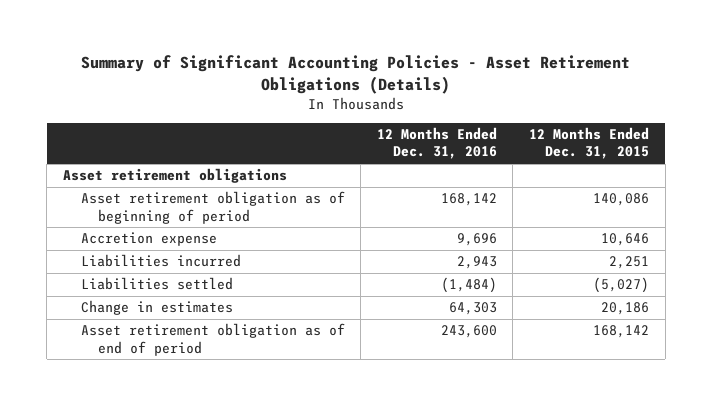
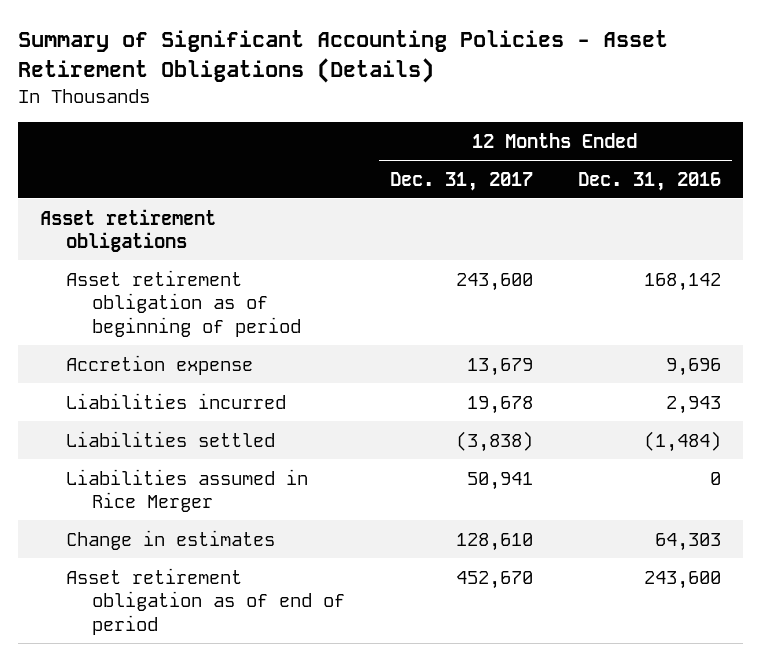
[528,127,649,160] 12 Months Ended Dec. 31, 2015 -> none
none -> [389,171,533,191] Dec. 31, 2017
none -> [66,468,309,513] Liabilities assumed in Rice Merger

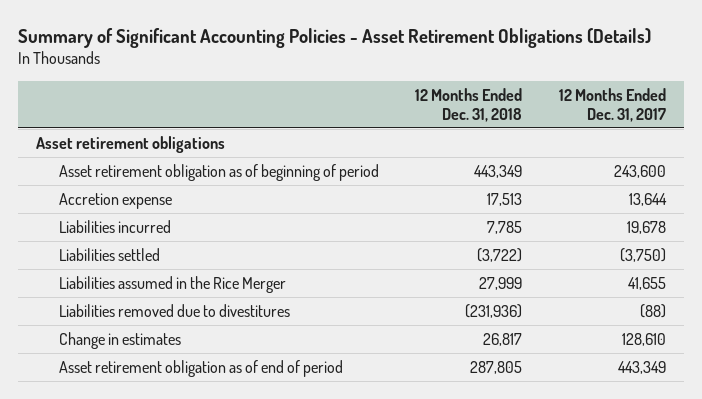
[577,171,721,191] Dec. 31, 2016 -> none
none -> [415,87,523,122] 12 Months Ended Dec. 31, 2018
[466,357,533,376] 13,679 -> [628,192,667,206] 13,644
[455,430,533,452] (3,838) -> [619,247,666,262] (3,750)
[66,468,309,513] Liabilities assumed in Rice Merger -> [58,275,286,293] Liabilities assumed in the Rice Merger
[466,471,533,490] 50,941 -> [627,276,666,290] 41,655
none -> [58,303,290,317] Liabilities removed due to divestitures
[455,570,533,589] 452,670 -> [617,360,666,374] 443,349

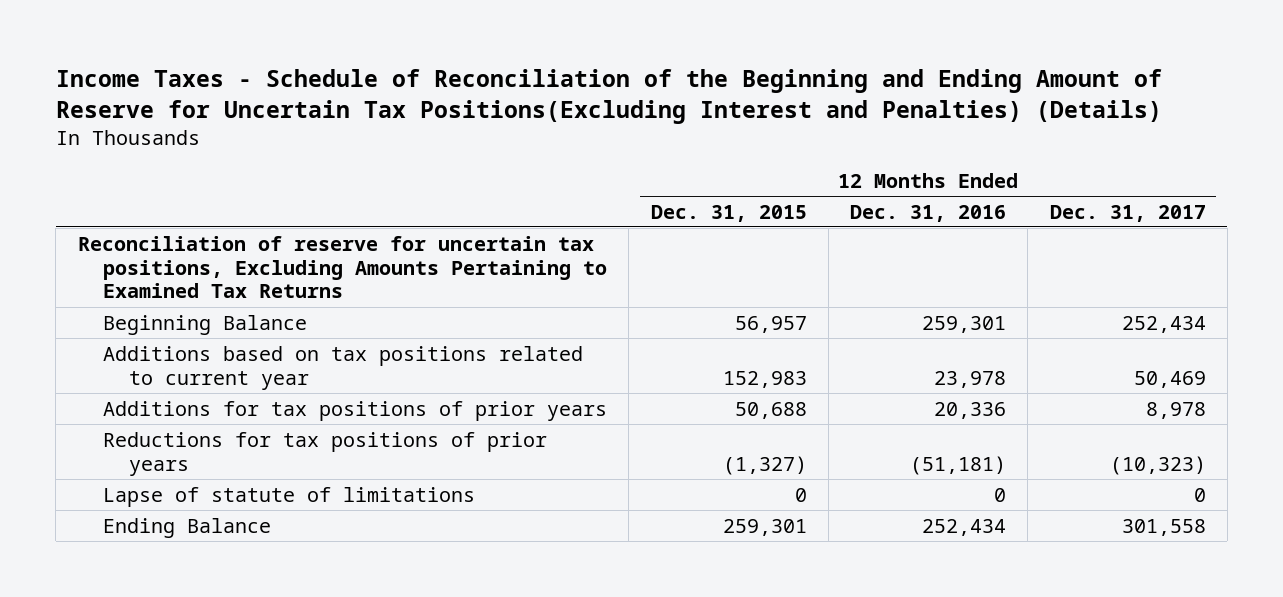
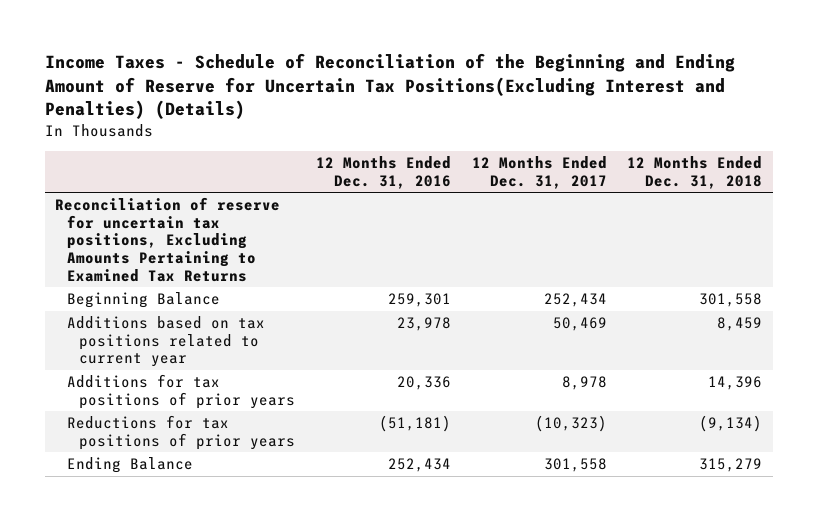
[650,204,807,222] Dec. 31, 2015 -> none
none -> [627,156,763,189] 12 Months Ended Dec. 31, 2018
[103,486,476,507] Lapse of statute of limitations -> none

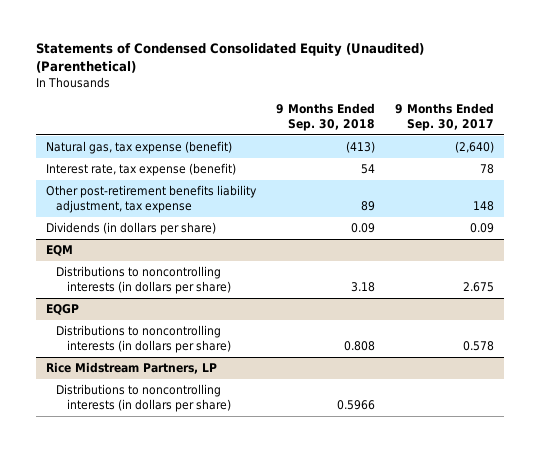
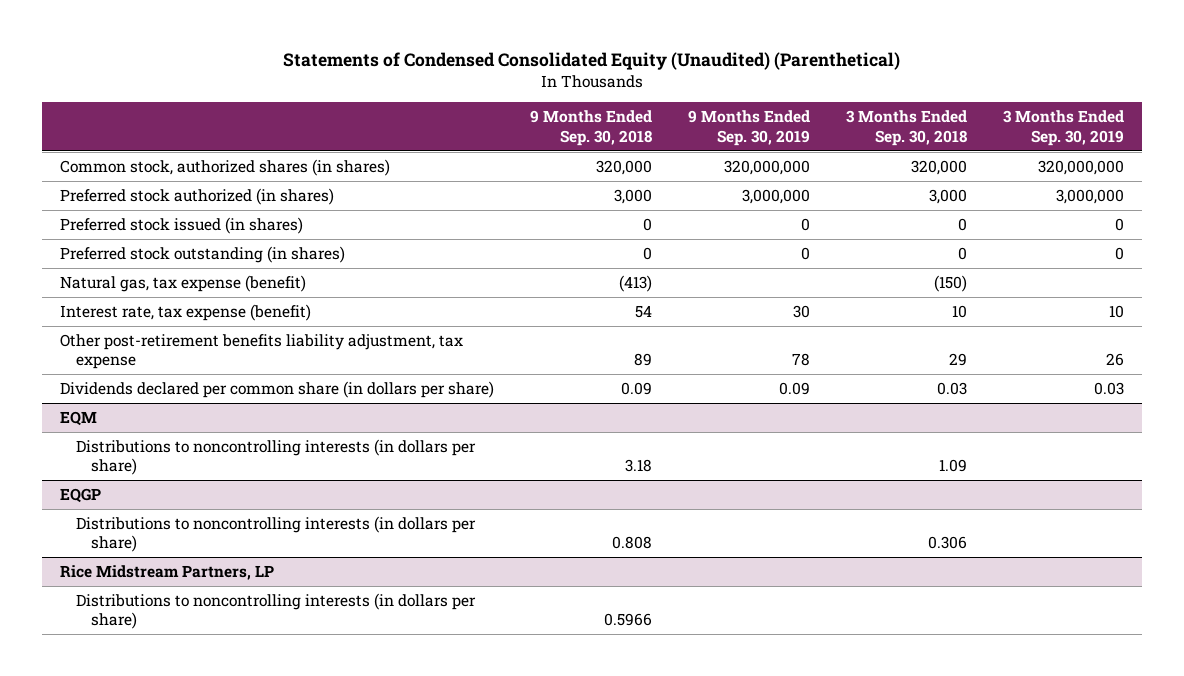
[394,103,494,131] 9 Months Ended Sep. 30, 2017 -> none
none -> [688,110,811,146] 9 Months Ended Sep. 30, 2019
none -> [845,110,967,146] 3 Months Ended Sep. 30, 2018
none -> [1002,110,1124,146] 3 Months Ended Sep. 30, 2019
none -> [60,158,391,176] Common stock, authorized shares (in shares)
none -> [60,187,335,205] Preferred stock authorized (in shares)
none -> [60,216,304,234] Preferred stock issued (in shares)
none -> [60,245,346,263] Preferred stock outstanding (in shares)
[45,222,216,236] Dividends (in dollars per share) -> [60,380,495,398] Dividends declared per common share (in dollars per share)

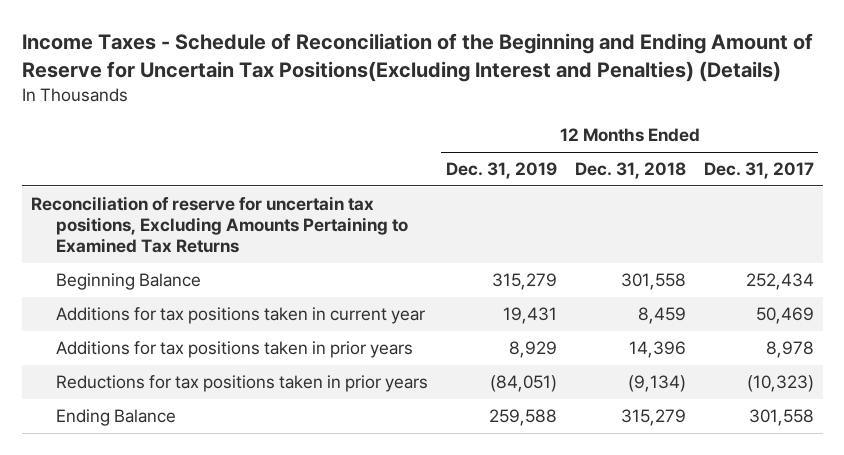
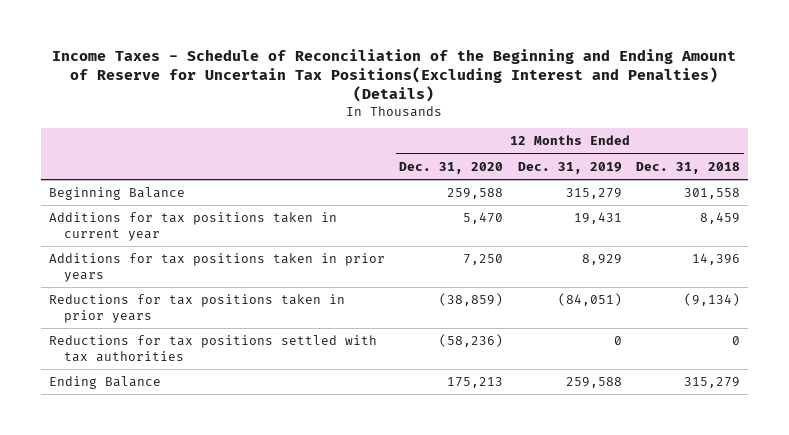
[703,162,814,180] Dec. 31, 2017 -> none
none -> [399,161,504,174] Dec. 31, 2020
[30,196,408,254] Reconciliation of reserve for uncertain tax positions, Excluding Amounts Pertaining to Examined Tax Returns -> none
none -> [48,335,377,362] Reductions for tax positions settled with tax authorities

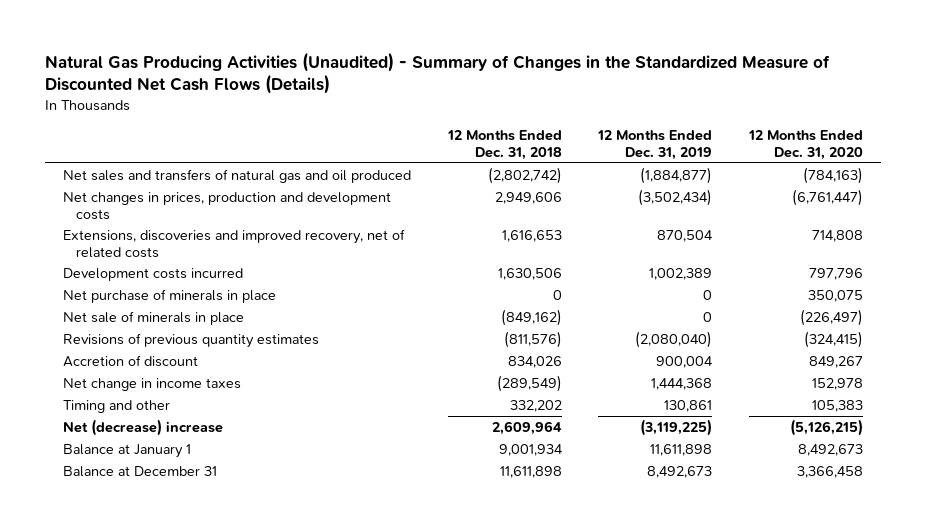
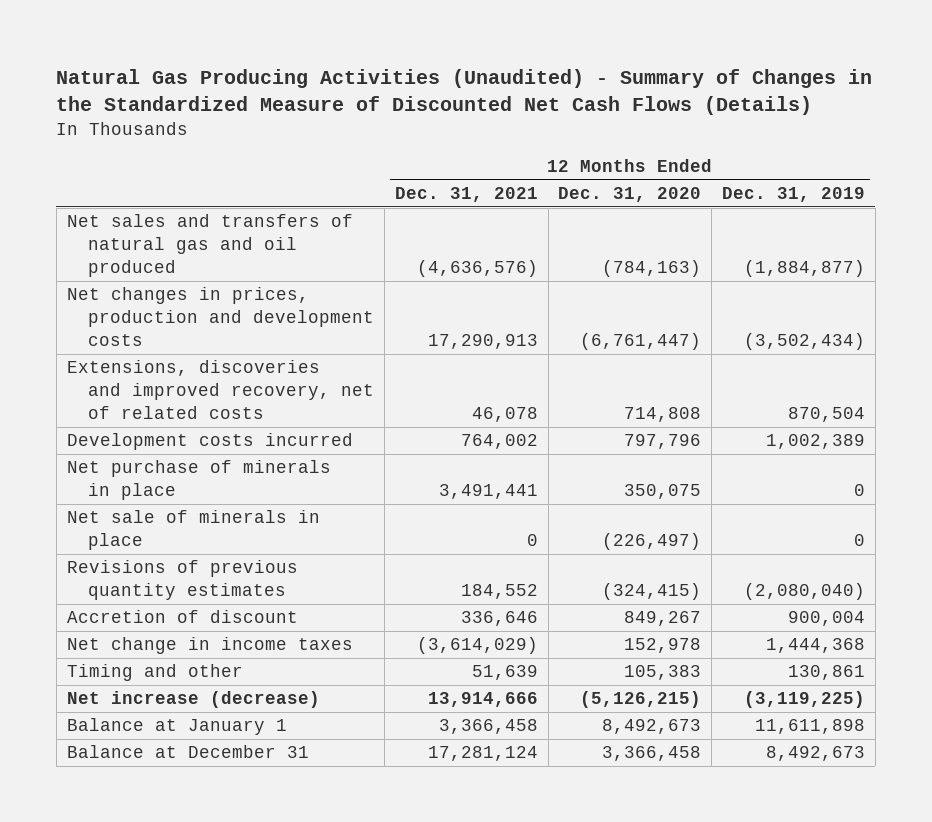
[446,130,562,161] 12 Months Ended Dec. 31, 2018 -> none
none -> [394,186,538,202] Dec. 31, 2021
[63,418,224,436] Net (decrease) increase -> [66,691,320,709] Net increase (decrease)

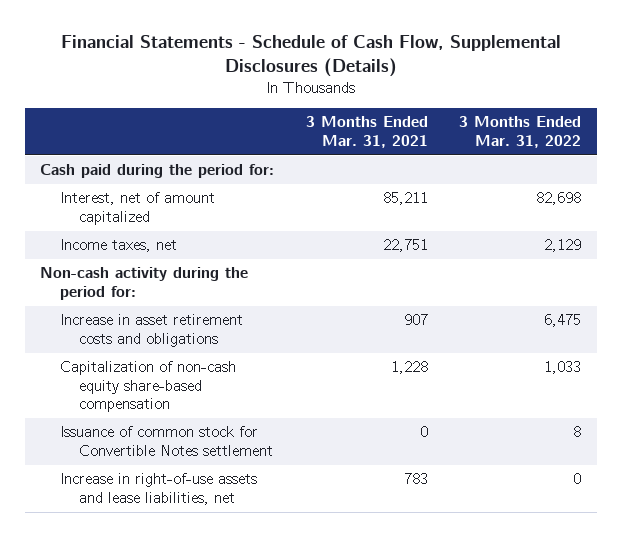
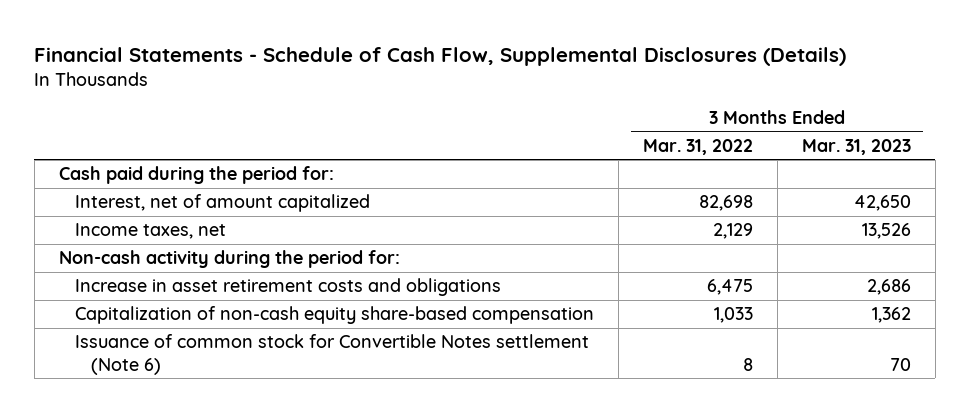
[305,116,428,148] 3 Months Ended Mar. 31, 2021 -> none
none -> [801,138,911,155] Mar. 31, 2023
[59,473,257,505] Increase in right-of-use assets and lease liabilities, net -> none
[59,426,273,456] Issuance of common stock for Convertible Notes settlement -> [74,334,589,375] Issuance of common stock for Convertible Notes settlement (Note 6)

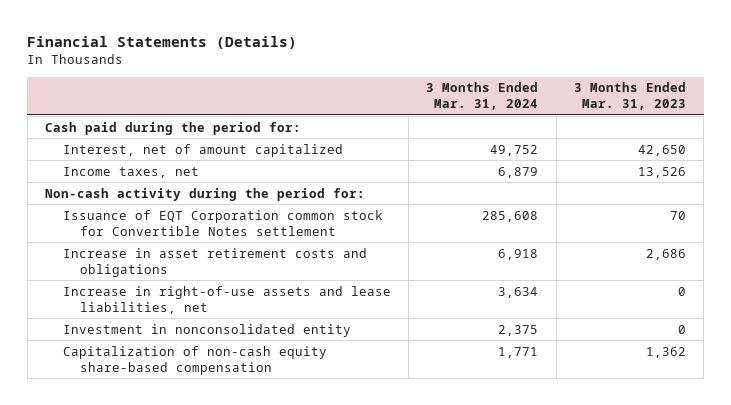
[34,46,847,66] Financial Statements - Schedule of Cash Flow, Supplemental Disclosures (Details) -> [27,36,298,50] Financial Statements (Details)
[642,138,753,155] Mar. 31, 2022 -> none
none -> [426,82,539,111] 3 Months Ended Mar. 31, 2024
none -> [62,209,383,236] Issuance of EQT Corporation common stock for Convertible Notes settlement
none -> [62,285,391,314] Increase in right-of-use assets and lease liabilities, net
none -> [62,323,351,337] Investment in nonconsolidated entity
[74,334,589,375] Issuance of common stock for Convertible Notes settlement (Note 6) -> none

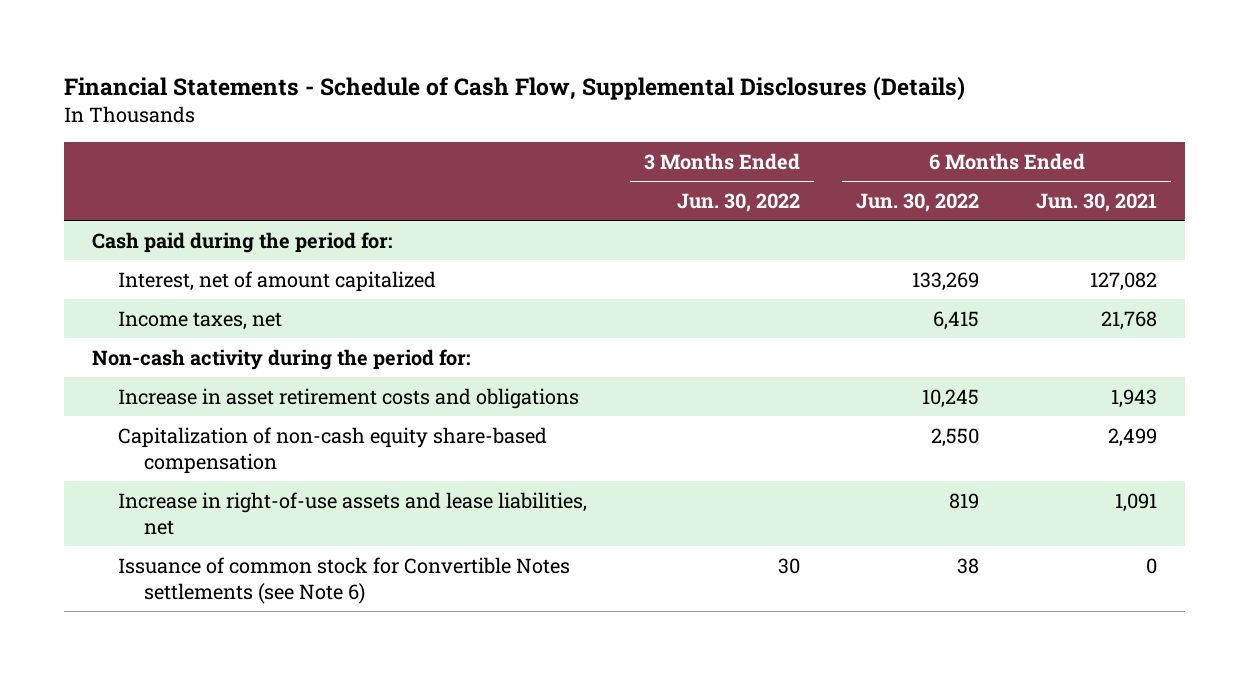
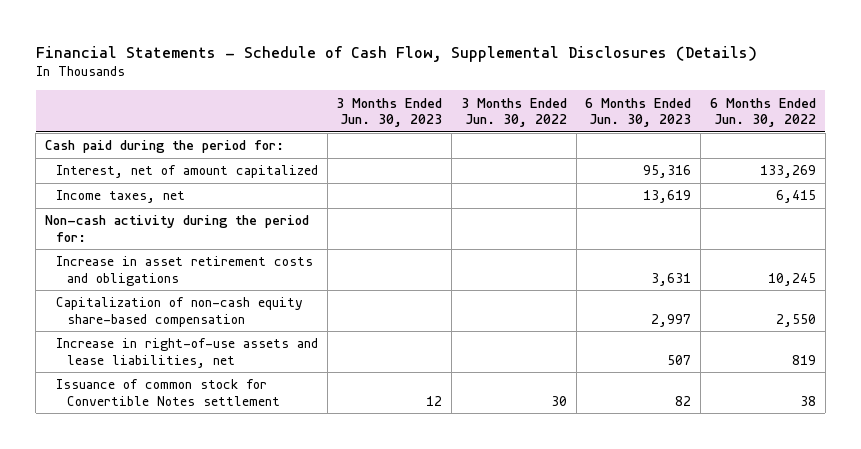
[1035,192,1157,212] Jun. 30, 2021 -> none
none -> [336,97,443,128] 3 Months Ended Jun. 30, 2023
none -> [585,97,692,128] 6 Months Ended Jun. 30, 2023
[118,556,571,604] Issuance of common stock for Convertible Notes settlements (see Note 6) -> [55,379,280,406] Issuance of common stock for Convertible Notes settlement

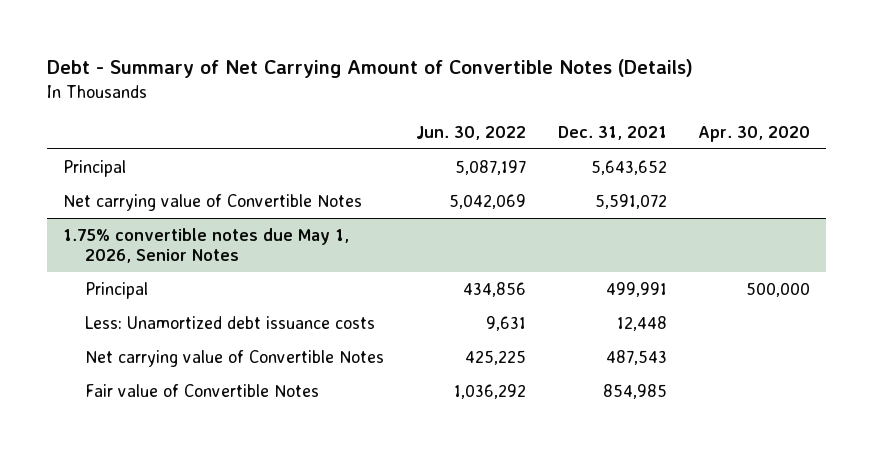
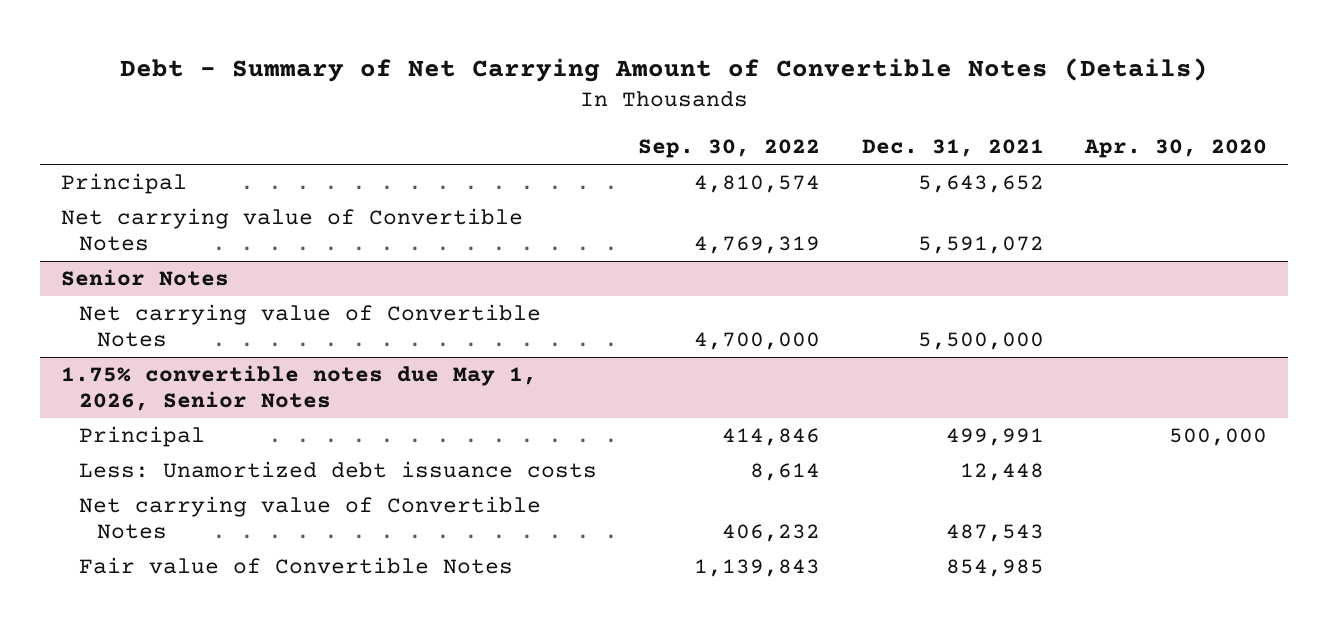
[415,125,526,140] Jun. 30, 2022 -> none
none -> [638,139,821,159] Sep. 30, 2022
none -> [60,269,229,287] Senior Notes
none -> [79,304,542,348] Net carrying value of Convertible Notes

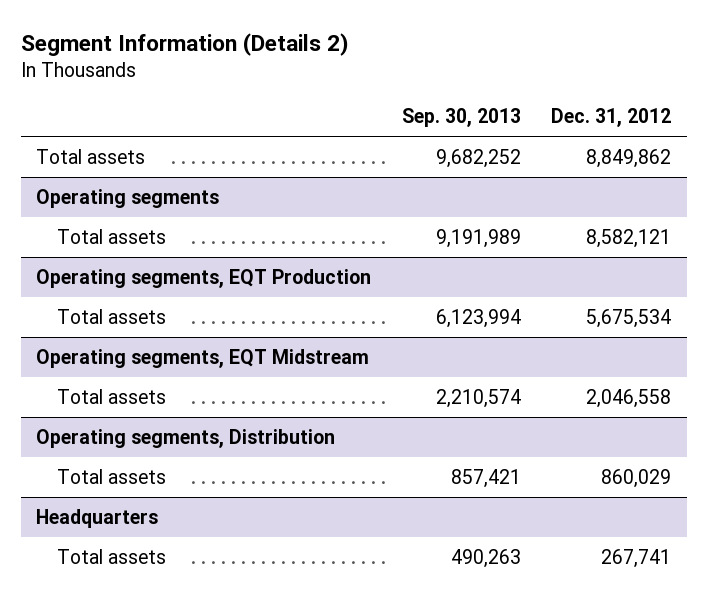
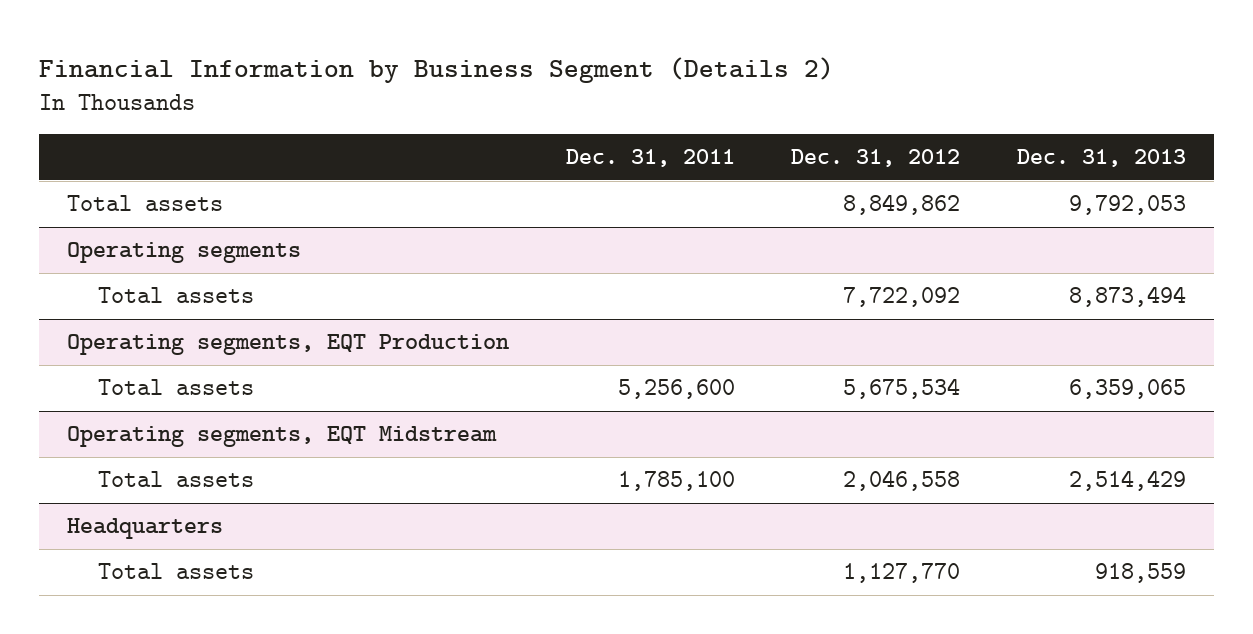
[20,32,349,56] Segment Information (Details 2) -> [38,56,834,83] Financial Information by Business Segment (Details 2)
[401,108,521,128] Sep. 30, 2013 -> none
none -> [565,149,735,168] Dec. 31, 2011
none -> [1016,149,1186,168] Dec. 31, 2013
[586,228,672,248] 8,582,121 -> [843,287,961,308] 7,722,092
[35,428,335,448] Operating segments, Distribution -> none
[56,468,166,484] Total assets -> none
[601,548,672,568] 267,741 -> [843,563,961,584] 1,127,770

